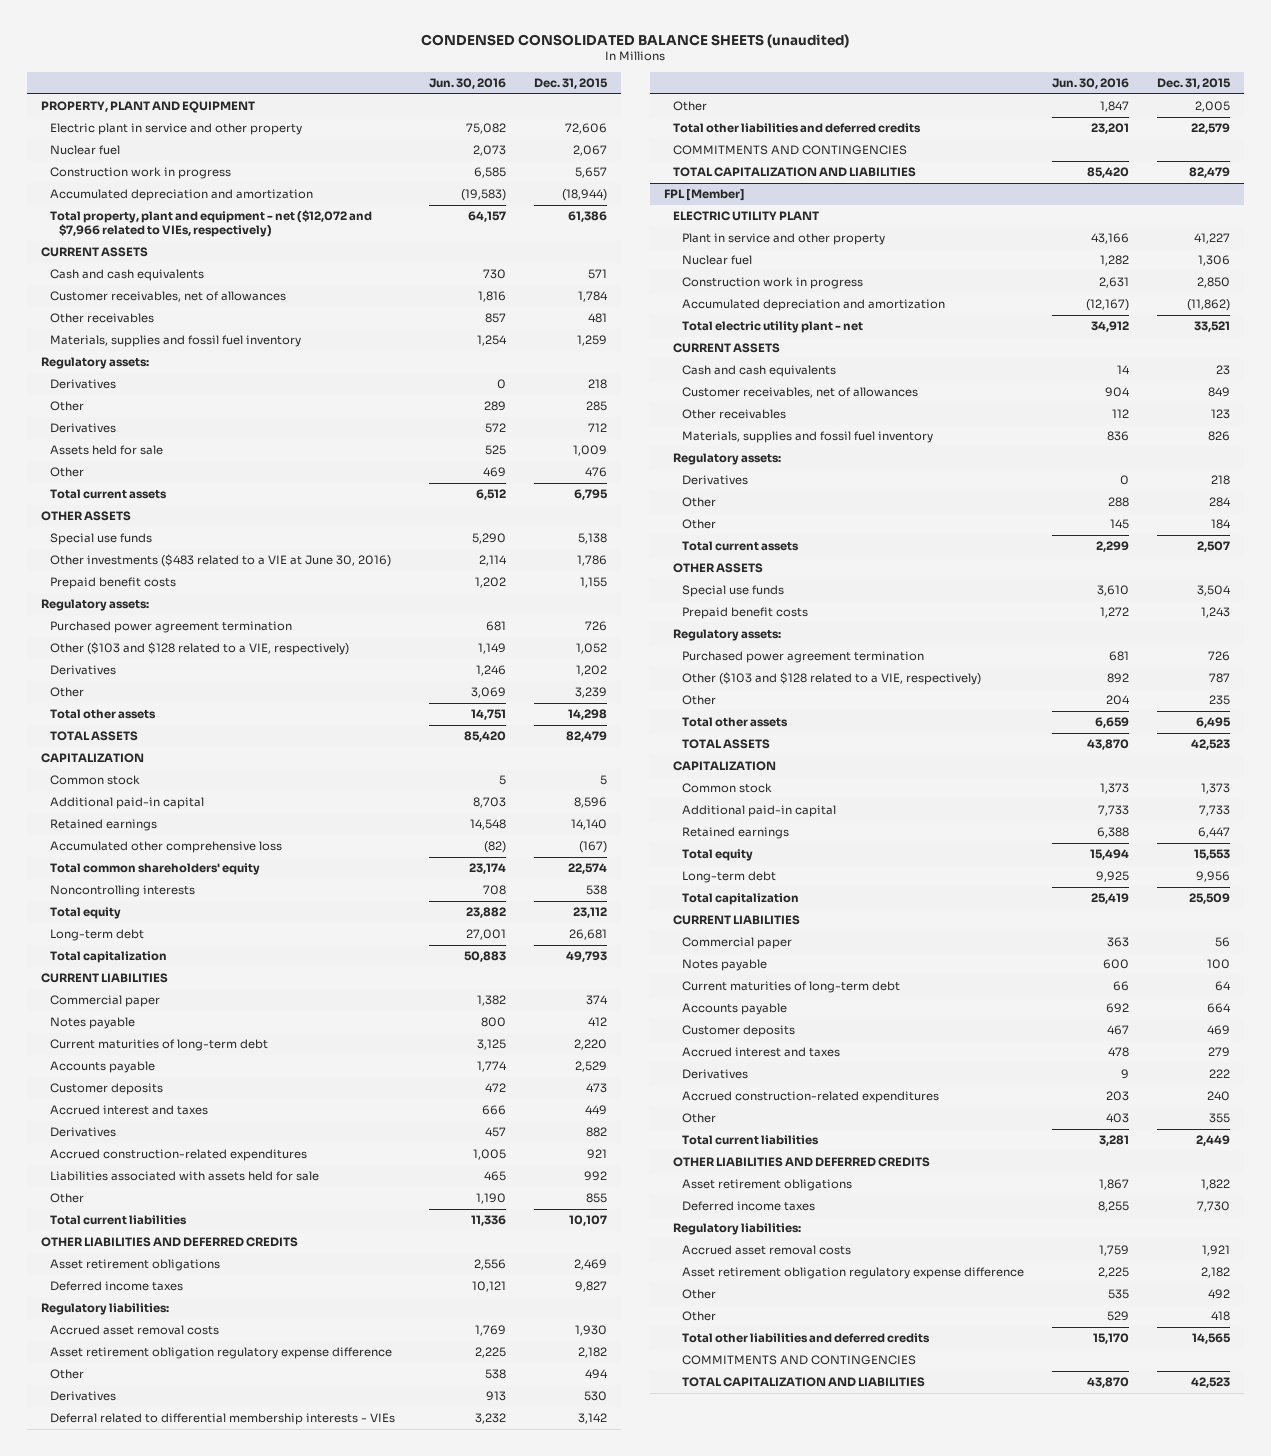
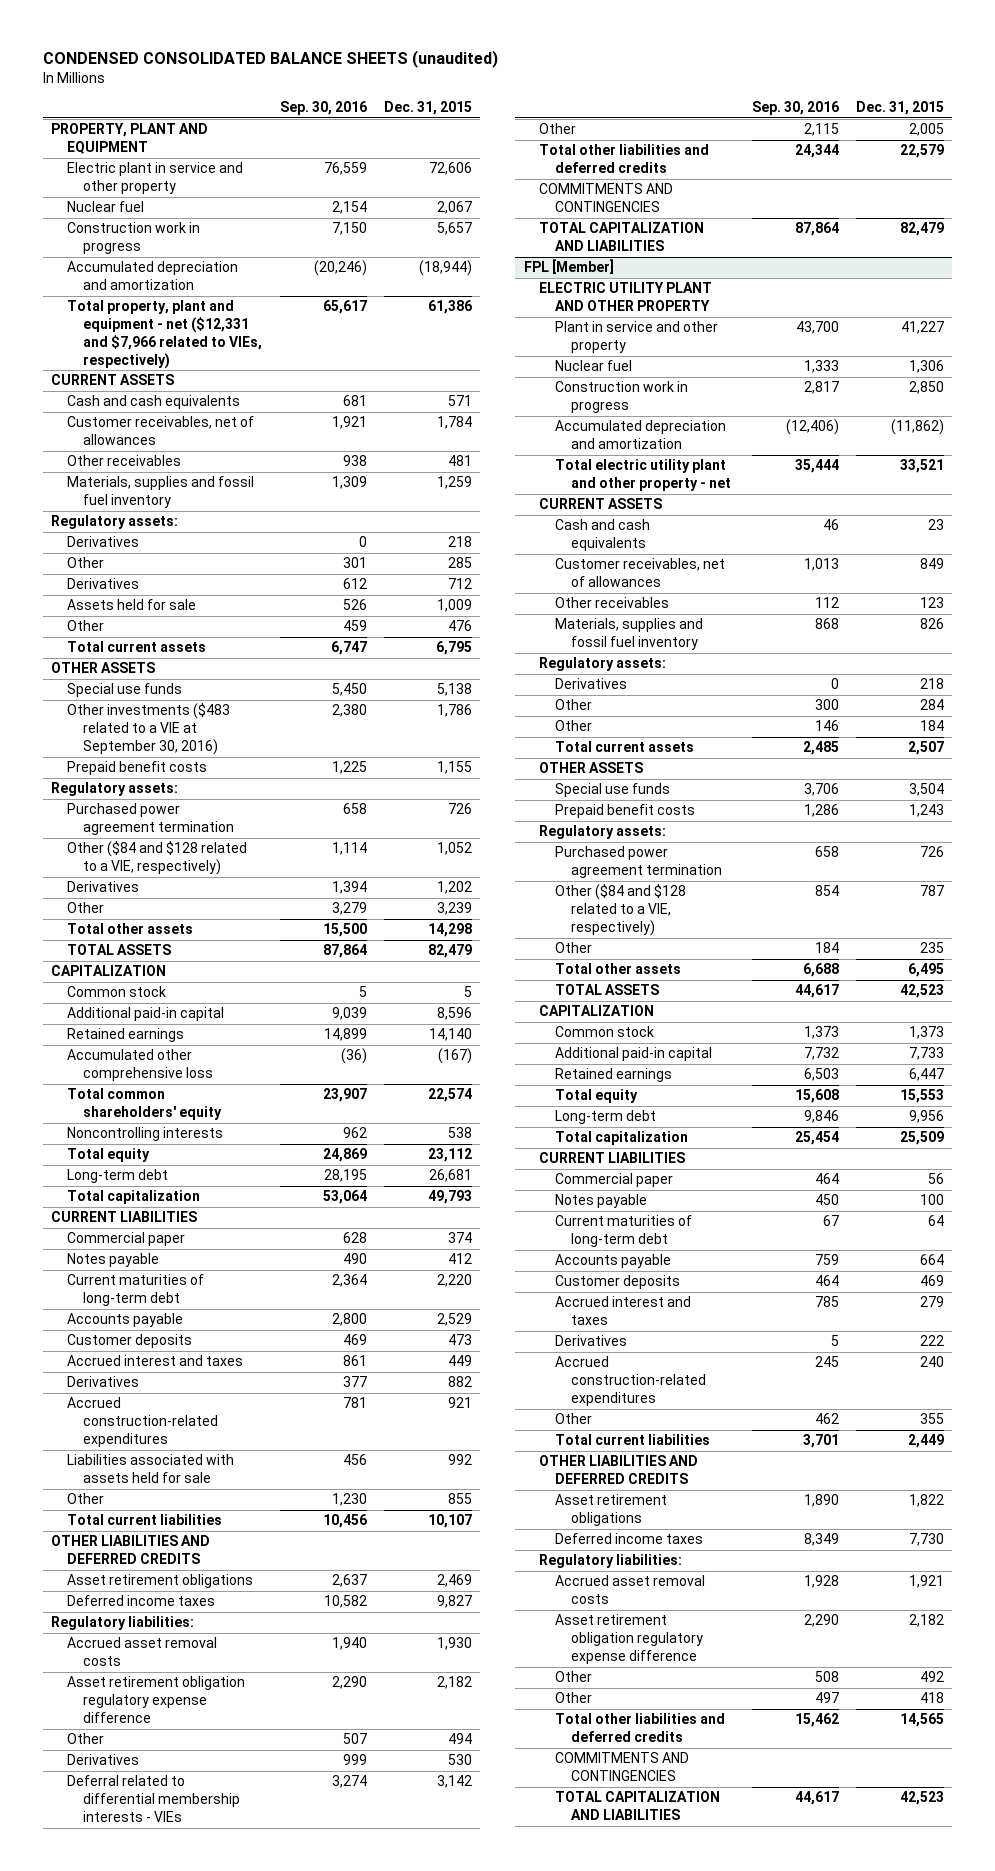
[429,78,507,90] Jun. 30, 2016 -> none
none -> [279,101,367,116] Sep. 30, 2016
[50,209,373,238] Total property, plant and equipment - net ($12,072 and $7,966 related to VIEs, respectively) -> [67,300,263,369] Total property, plant and equipment - net ($12,331 and $7,966 related to VIEs, respectively)
[50,553,392,567] Other investments ($483 related to a VIE at June 30, 2016) -> [67,703,231,755] Other investments ($483 related to a VIE at September 30, 2016)
[50,641,350,655] Other ($103 and $128 related to a VIE, respectively) -> [67,841,248,876] Other ($84 and $128 related to a VIE, respectively)
[673,210,820,221] ELECTRIC UTILITY PLANT -> [539,282,713,312] ELECTRIC UTILITY PLANT AND OTHER PROPERTY
[682,320,864,333] Total electric utility plant - net -> [555,459,732,492] Total electric utility plant and other property - net
[682,671,982,685] Other ($103 and $128 related to a VIE, respectively) -> [555,884,687,936] Other ($84 and $128 related to a VIE, respectively)

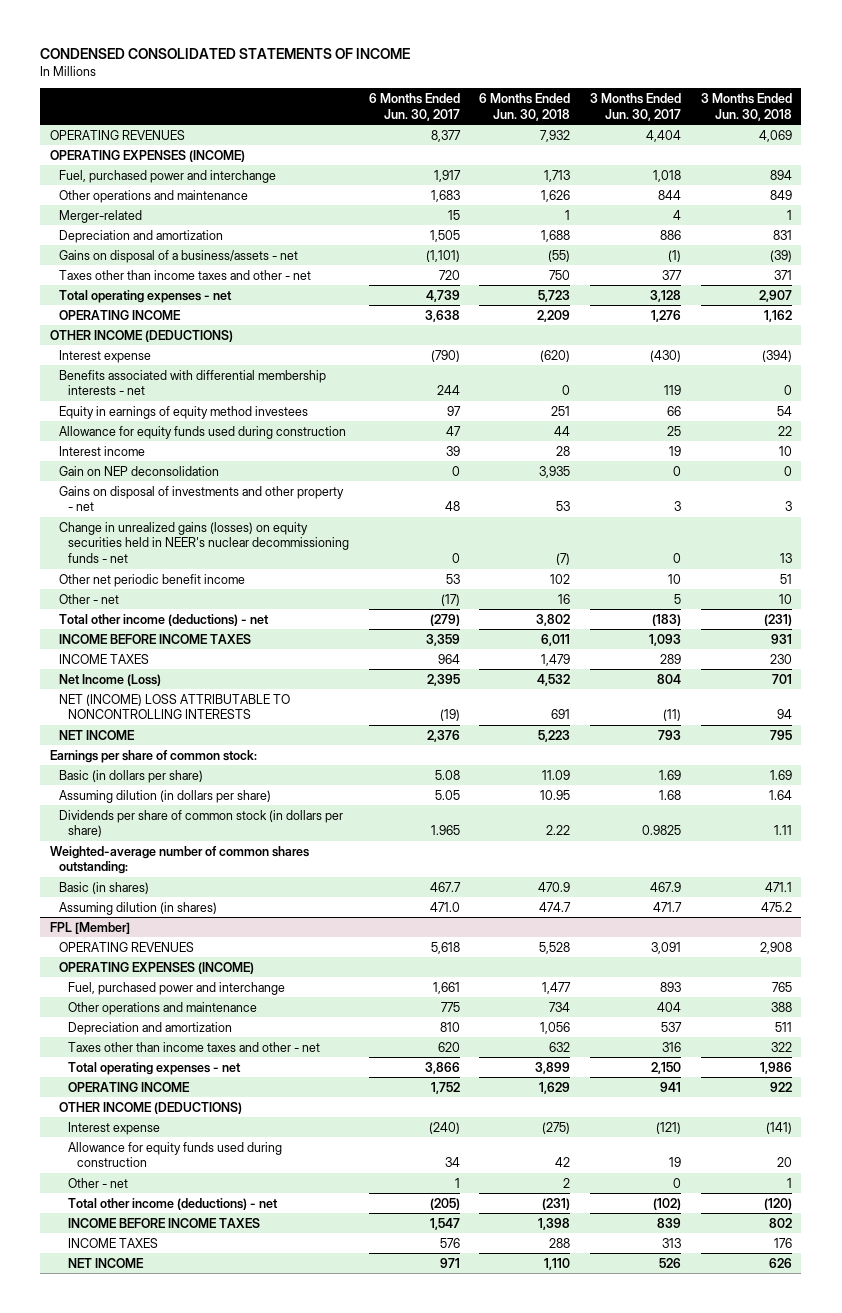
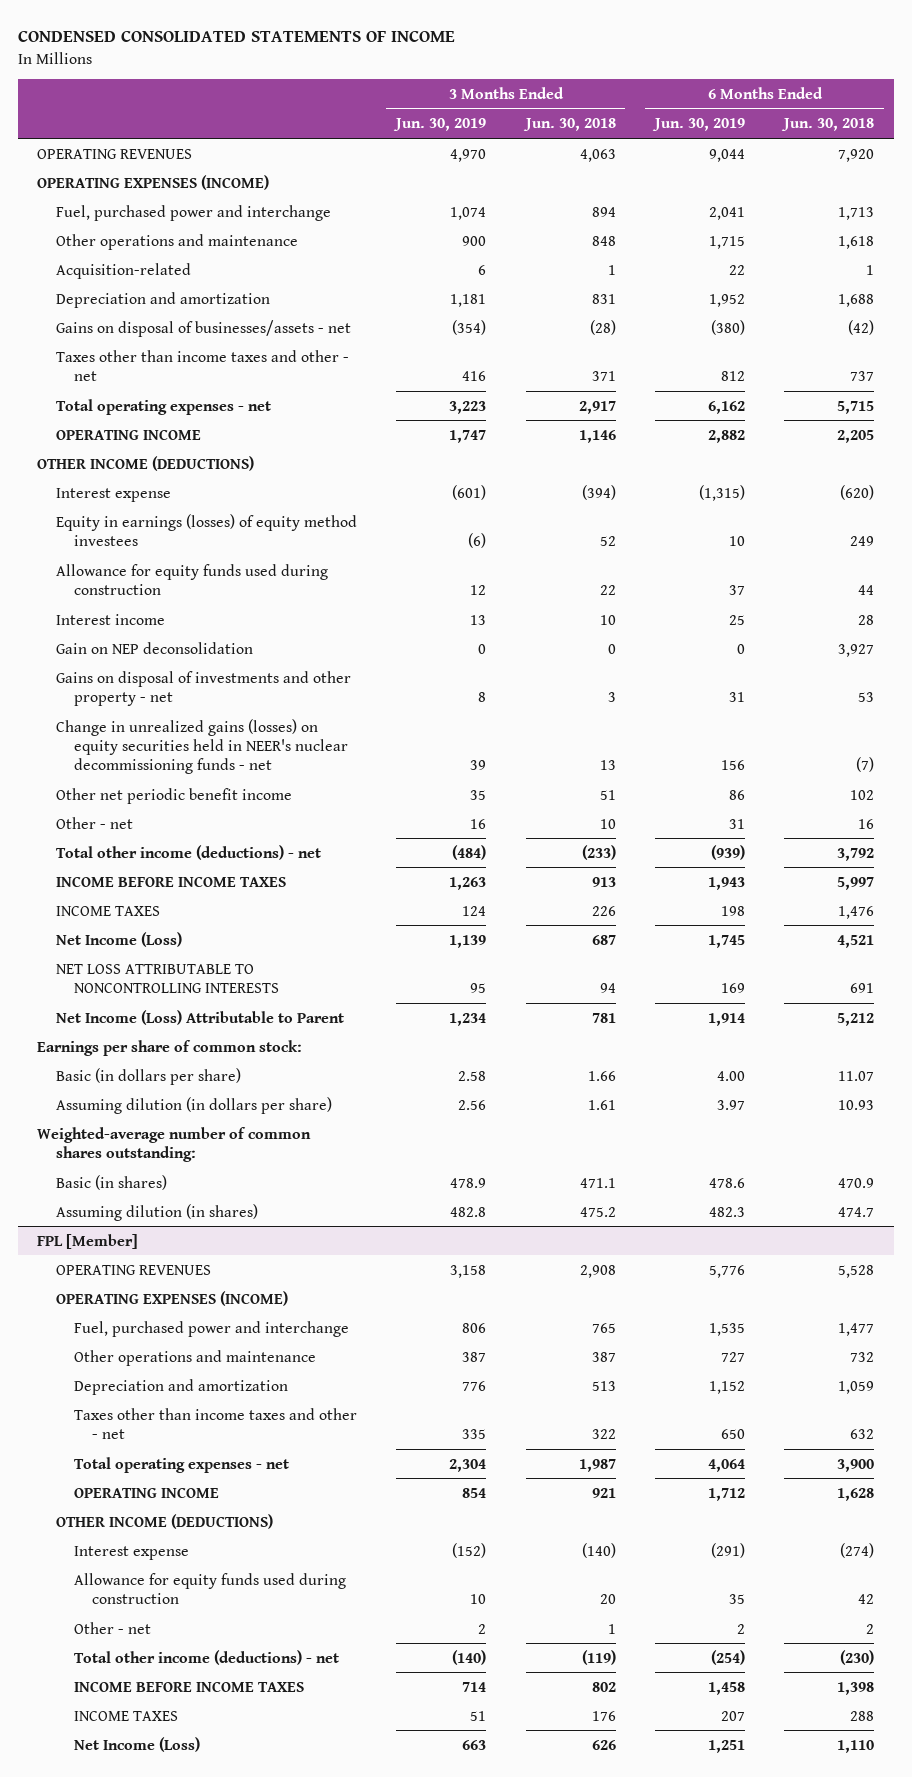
[368,93,460,121] 6 Months Ended Jun. 30, 2017 -> none
[589,93,681,121] 3 Months Ended Jun. 30, 2017 -> none
none -> [393,118,487,132] Jun. 30, 2019
none -> [651,118,745,132] Jun. 30, 2019
[540,129,571,142] 7,932 -> [838,148,875,162] 7,920
[758,129,792,142] 4,069 -> [579,148,616,162] 4,063
[541,189,571,202] 1,626 -> [838,235,875,249] 1,618
[769,189,792,200] 849 -> [591,235,616,246] 848
[59,209,143,223] Merger-related -> [55,262,191,279] Acquisition-related
[59,249,299,263] Gains on disposal of a business/assets - net -> [55,319,351,337] Gains on disposal of businesses/assets - net
[548,249,571,262] (55) -> [848,319,875,335] (42)
[769,249,792,262] (39) -> [589,319,616,335] (28)
[549,269,571,280] 750 -> [850,371,875,382] 737
[538,289,571,302] 5,723 -> [837,400,875,414] 5,715
[758,289,792,302] 2,907 -> [578,400,616,414] 2,917
[537,309,571,322] 2,209 -> [837,429,875,443] 2,205
[763,309,792,322] 1,162 -> [578,429,616,443] 1,146
[59,369,327,396] Benefits associated with differential membership interests - net -> none
[59,405,309,419] Equity in earnings of equity method investees -> [55,513,357,547] Equity in earnings (losses) of equity method investees
[551,405,571,416] 251 -> [850,536,875,547] 249
[776,405,792,416] 54 -> [599,536,616,547] 52
[539,465,571,478] 3,935 -> [838,643,875,657] 3,927
[536,613,571,626] 3,802 -> [837,847,875,861] 3,792
[763,613,792,626] (231) -> [581,844,616,860] (233)
[541,633,571,646] 6,011 -> [837,876,875,890] 5,997
[770,633,792,644] 931 -> [591,876,616,887] 913
[541,653,571,666] 1,479 -> [838,905,875,919] 1,476
[769,653,792,664] 230 -> [591,905,616,916] 226
[537,673,571,686] 4,532 -> [837,934,875,948] 4,521
[771,673,792,684] 701 -> [591,934,616,945] 687
[59,693,291,720] NET (INCOME) LOSS ATTRIBUTABLE TO NONCONTROLLING INTERESTS -> [55,963,279,994] NET LOSS ATTRIBUTABLE TO NONCONTROLLING INTERESTS
[59,729,136,740] NET INCOME -> [55,1009,344,1025] Net Income (Loss) Attributable to Parent
[538,729,571,742] 5,223 -> [837,1012,875,1026] 5,212
[769,729,792,740] 795 -> [591,1012,616,1023] 781
[59,809,344,838] Dividends per share of common stock (in dollars per share) -> none
[542,769,571,780] 11.09 -> [838,1070,875,1081] 11.07
[769,769,792,780] 1.69 -> [587,1070,616,1081] 1.66
[540,789,571,800] 10.95 -> [838,1099,875,1110] 10.93
[768,789,792,800] 1.64 -> [587,1099,616,1110] 1.61
[549,1001,571,1012] 734 -> [850,1351,875,1362] 732
[770,1001,792,1012] 388 -> [591,1351,616,1362] 387
[540,1021,571,1034] 1,056 -> [838,1380,875,1394] 1,059
[774,1021,792,1032] 511 -> [591,1380,616,1391] 513
[535,1061,571,1074] 3,899 -> [837,1458,875,1472] 3,900
[759,1061,792,1074] 1,986 -> [578,1458,616,1472] 1,987
[539,1081,571,1094] 1,629 -> [837,1487,875,1501] 1,628
[769,1081,792,1092] 922 -> [591,1487,616,1498] 921
[542,1121,571,1134] (275) -> [840,1542,875,1558] (274)
[765,1121,792,1134] (141) -> [581,1542,616,1558] (140)
[542,1197,571,1210] (231) -> [840,1649,875,1665] (230)
[763,1197,792,1210] (120) -> [581,1649,616,1665] (119)
[68,1257,145,1268] NET INCOME -> [73,1736,200,1752] Net Income (Loss)

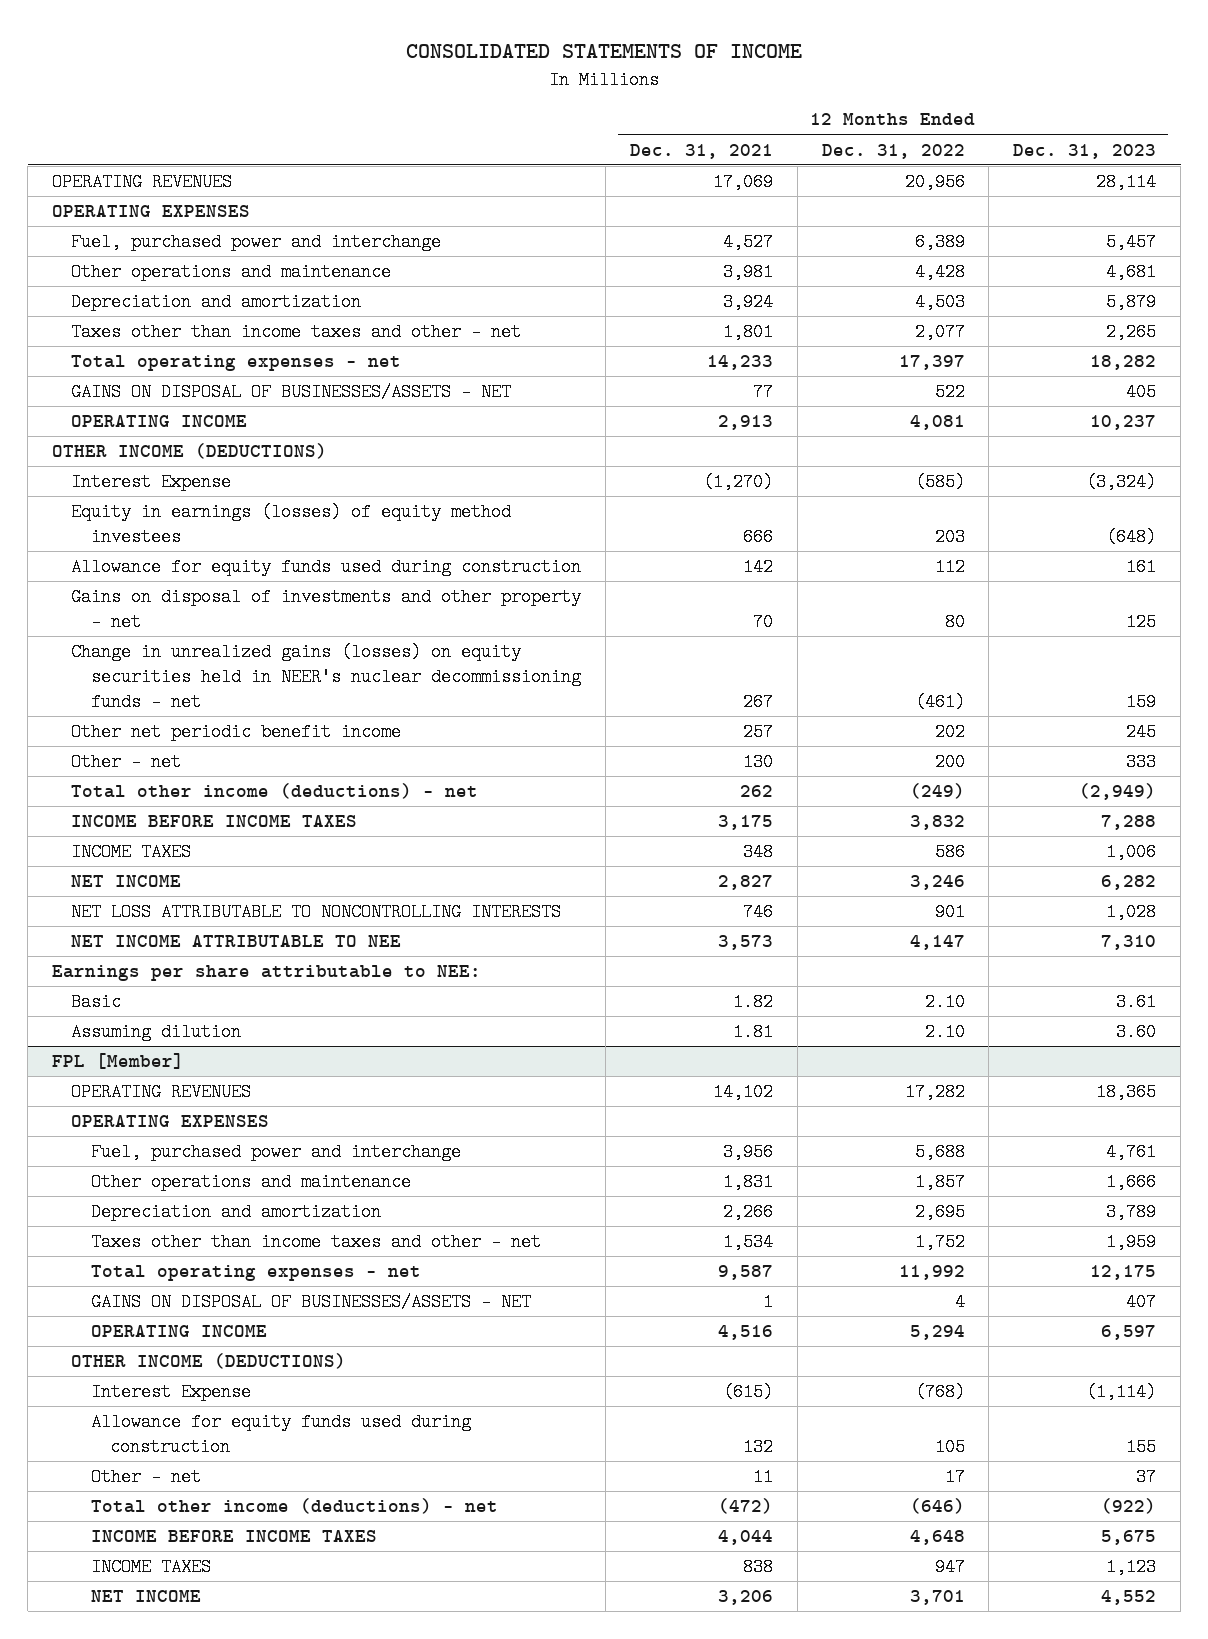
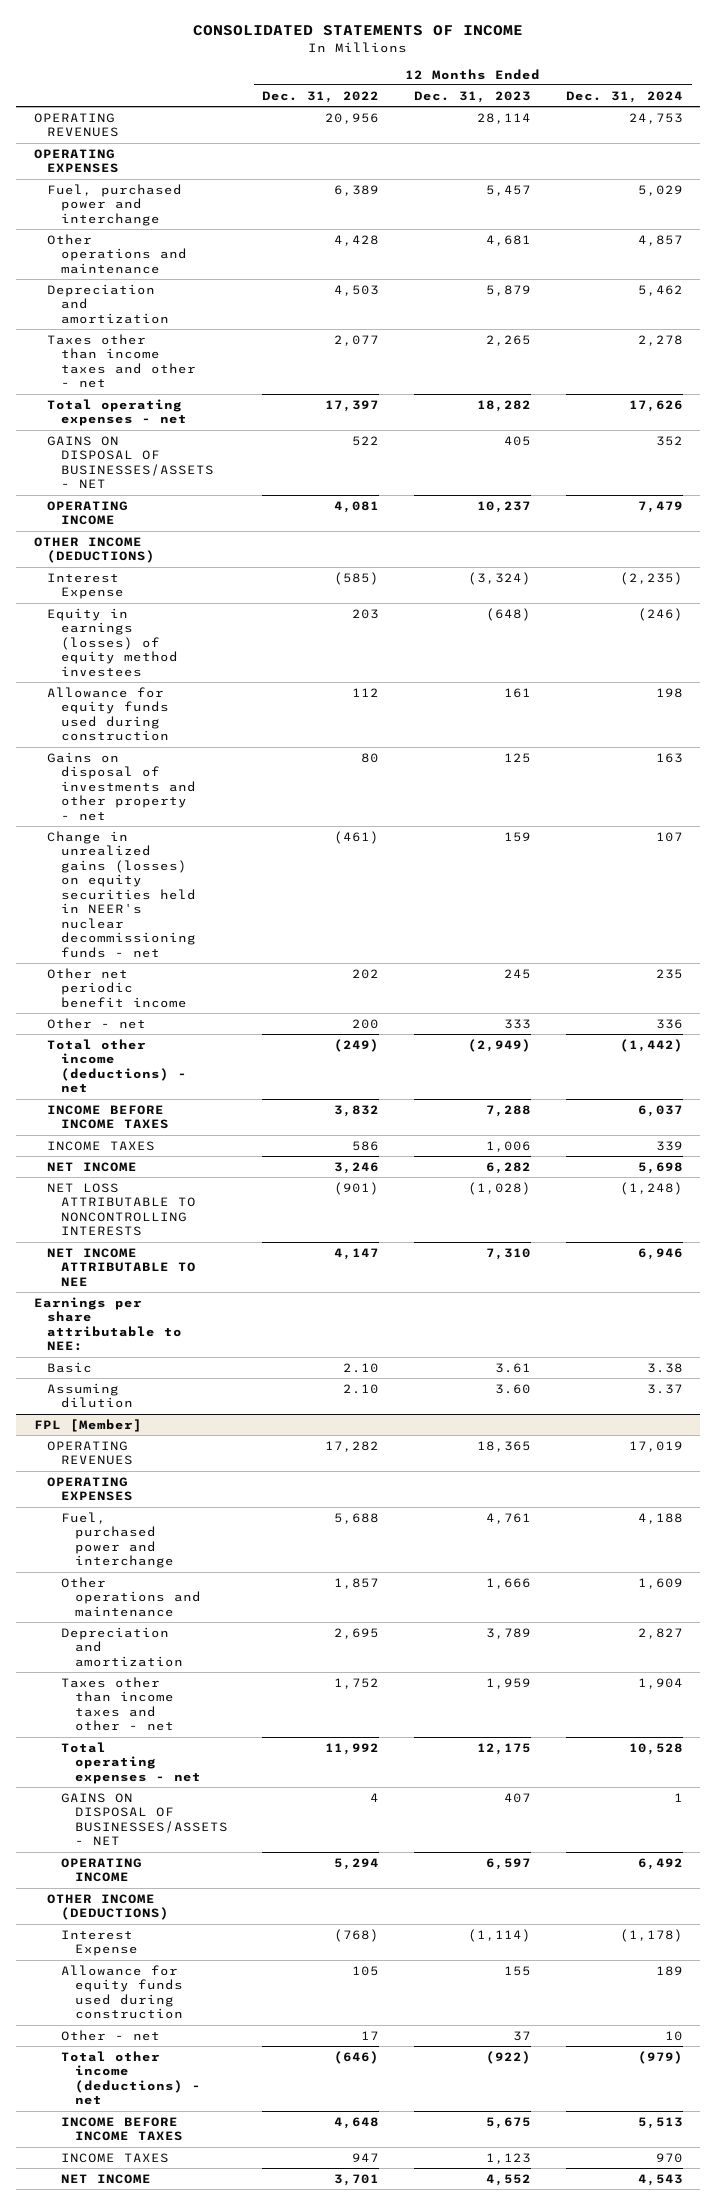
[630,143,774,159] Dec. 31, 2021 -> none
none -> [565,90,683,103] Dec. 31, 2024
[934,903,965,922] 901 -> [334,1181,380,1195] (901)
[1106,903,1157,922] 1,028 -> [468,1181,532,1195] (1,028)

